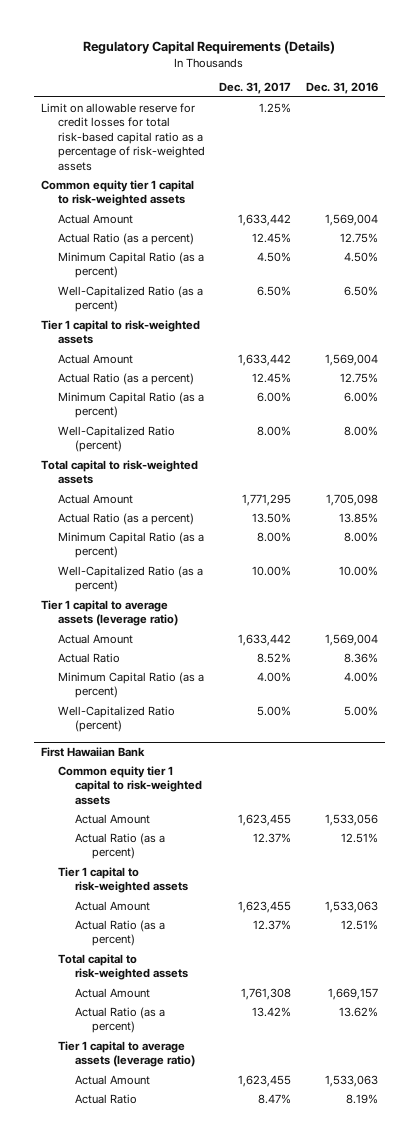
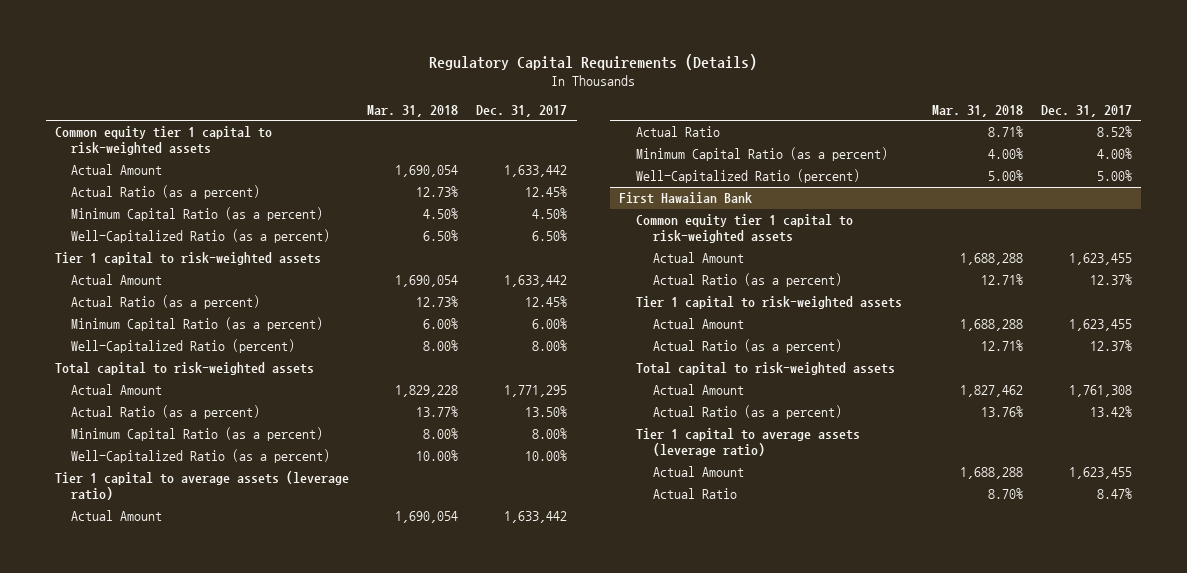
[305,82,378,95] Dec. 31, 2016 -> none
none -> [367,104,459,117] Mar. 31, 2018
[40,102,206,171] Limit on allowable reserve for credit losses for total risk-based capital ratio as a percentage of risk-weighted assets -> none

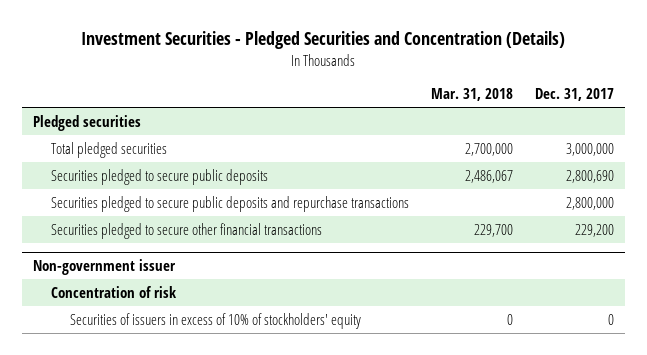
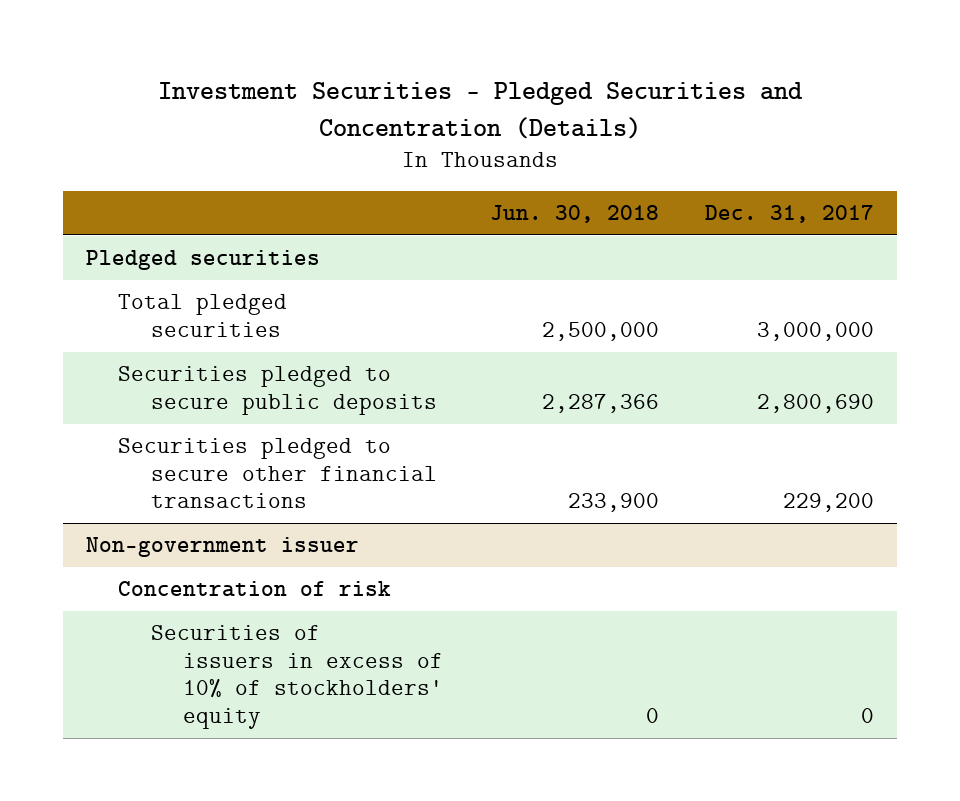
[431,88,514,102] Mar. 31, 2018 -> none
none -> [489,205,659,224] Jun. 30, 2018
[51,195,410,212] Securities pledged to secure public deposits and repurchase transactions -> none

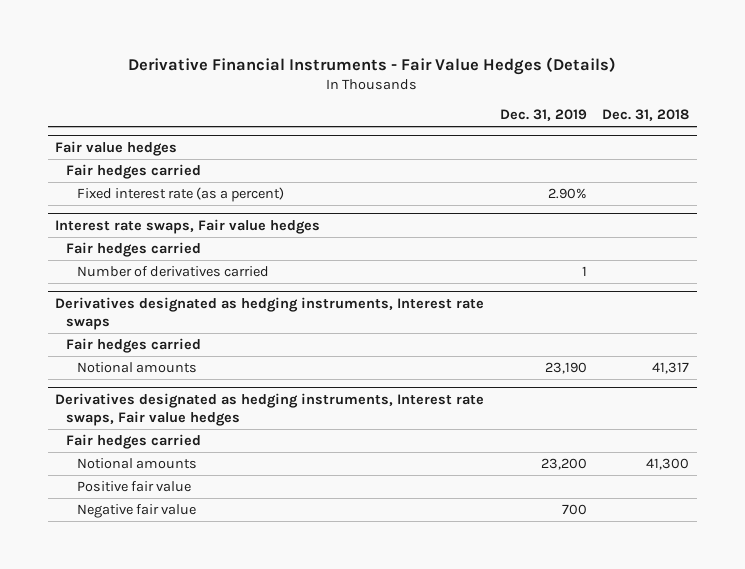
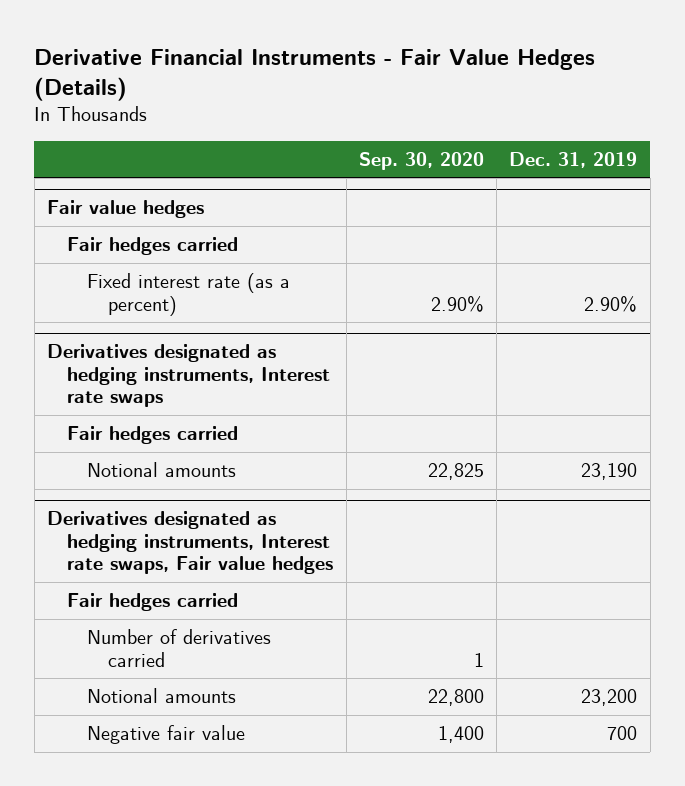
[602,109,690,122] Dec. 31, 2018 -> none
none -> [358,151,484,170] Sep. 30, 2020
[55,218,321,234] Interest rate swaps, Fair value hedges -> none
[66,241,202,257] Fair hedges carried -> none
[76,265,269,277] Number of derivatives carried -> none
none -> [87,629,272,667] Number of derivatives carried
[76,480,191,492] Positive fair value -> none

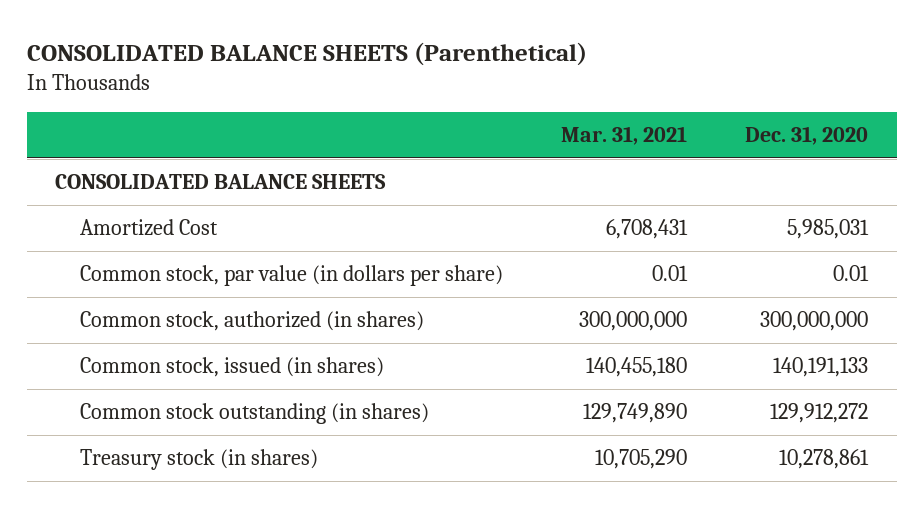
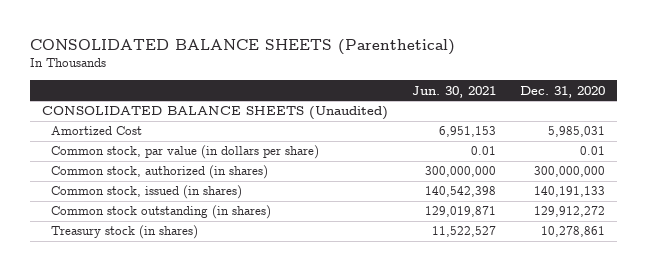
[561,126,688,146] Mar. 31, 2021 -> none
none -> [411,85,496,98] Jun. 30, 2021
[55,174,387,190] CONSOLIDATED BALANCE SHEETS -> [41,106,388,121] CONSOLIDATED BALANCE SHEETS (Unaudited)

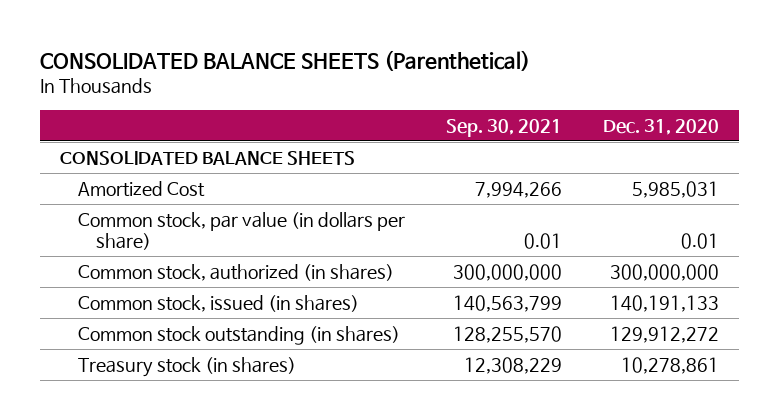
[411,85,496,98] Jun. 30, 2021 -> none
none -> [445,118,562,137] Sep. 30, 2021
[41,106,388,121] CONSOLIDATED BALANCE SHEETS (Unaudited) -> [60,150,356,165] CONSOLIDATED BALANCE SHEETS

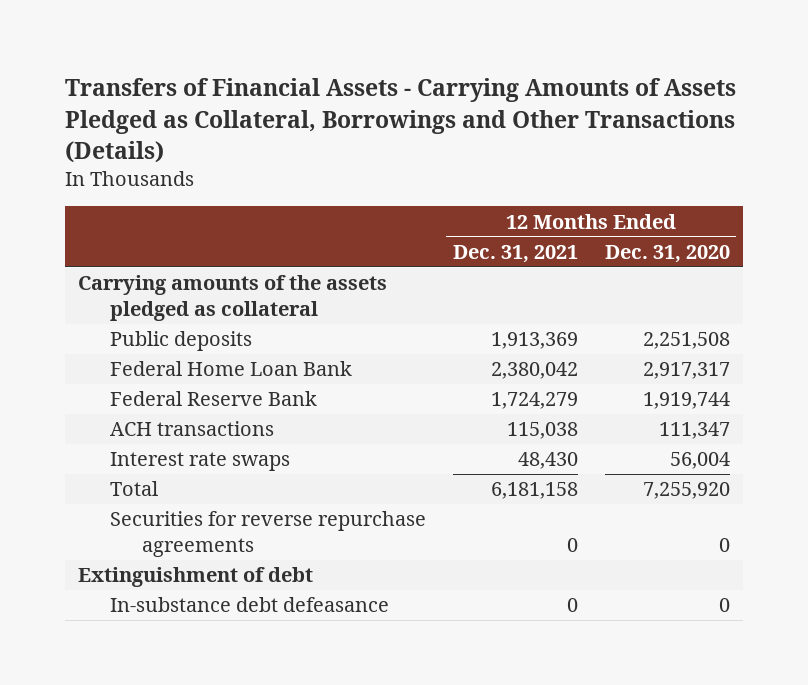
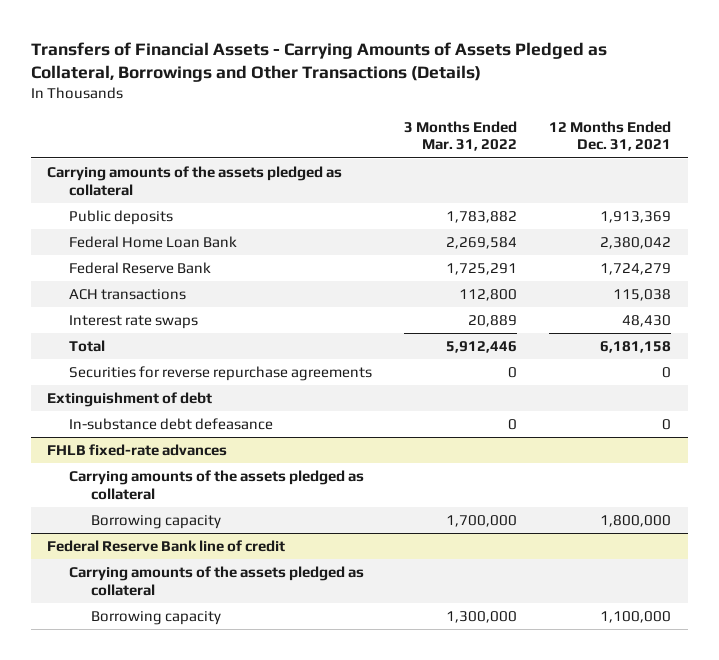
[604,244,730,263] Dec. 31, 2020 -> none
none -> [404,120,518,152] 3 Months Ended Mar. 31, 2022
none -> [47,444,228,457] FHLB fixed-rate advances
none -> [69,470,365,500] Carrying amounts of the assets pledged as collateral
none -> [91,515,222,530] Borrowing capacity
none -> [47,540,286,553] Federal Reserve Bank line of credit
none -> [69,566,365,596] Carrying amounts of the assets pledged as collateral
none -> [91,611,222,626] Borrowing capacity

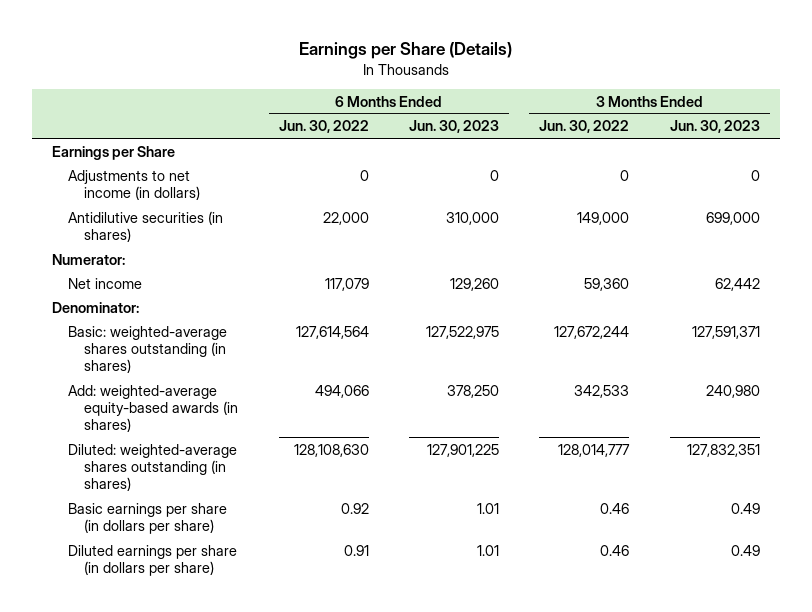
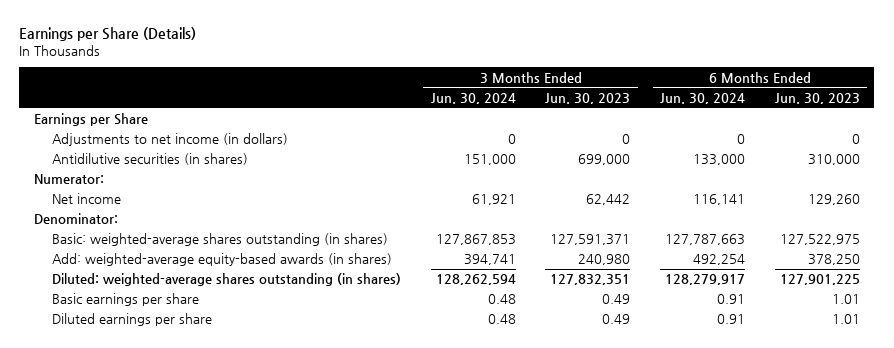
[278,120,369,134] Jun. 30, 2022 -> none
[539,120,630,134] Jun. 30, 2022 -> none
none -> [430,92,516,104] Jun. 30, 2024
none -> [659,92,745,104] Jun. 30, 2024
[68,502,228,534] Basic earnings per share (in dollars per share) -> [52,293,200,307] Basic earnings per share
[68,544,238,576] Diluted earnings per share (in dollars per share) -> [52,313,213,327] Diluted earnings per share

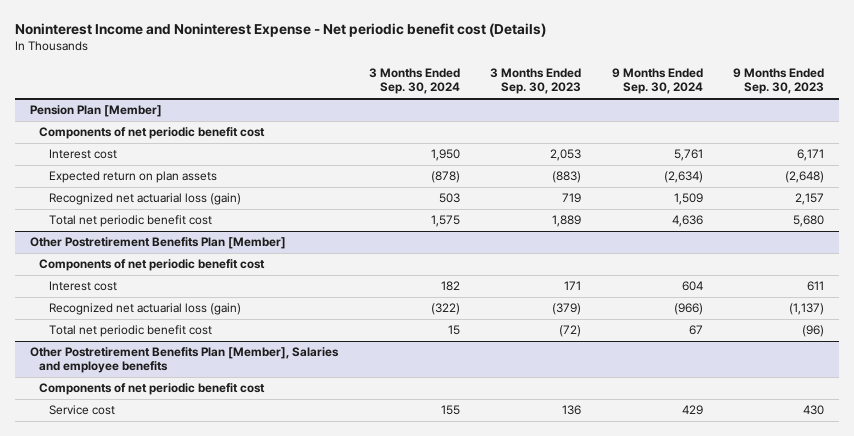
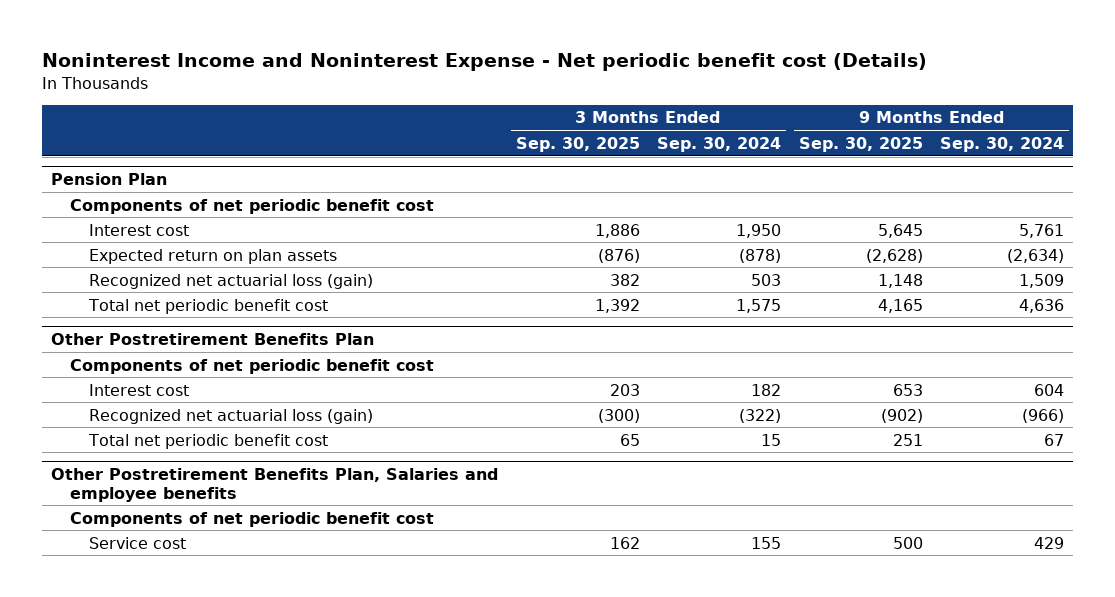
[490,68,582,95] 3 Months Ended Sep. 30, 2023 -> none
[733,68,825,95] 9 Months Ended Sep. 30, 2023 -> none
none -> [515,136,640,152] Sep. 30, 2025
none -> [798,136,923,152] Sep. 30, 2025
[30,105,163,118] Pension Plan [Member] -> [50,172,167,185] Pension Plan
[30,237,287,250] Other Postretirement Benefits Plan [Member] -> [50,332,374,345] Other Postretirement Benefits Plan
[30,347,340,374] Other Postretirement Benefits Plan [Member], Salaries and employee benefits -> [50,467,498,502] Other Postretirement Benefits Plan, Salaries and employee benefits

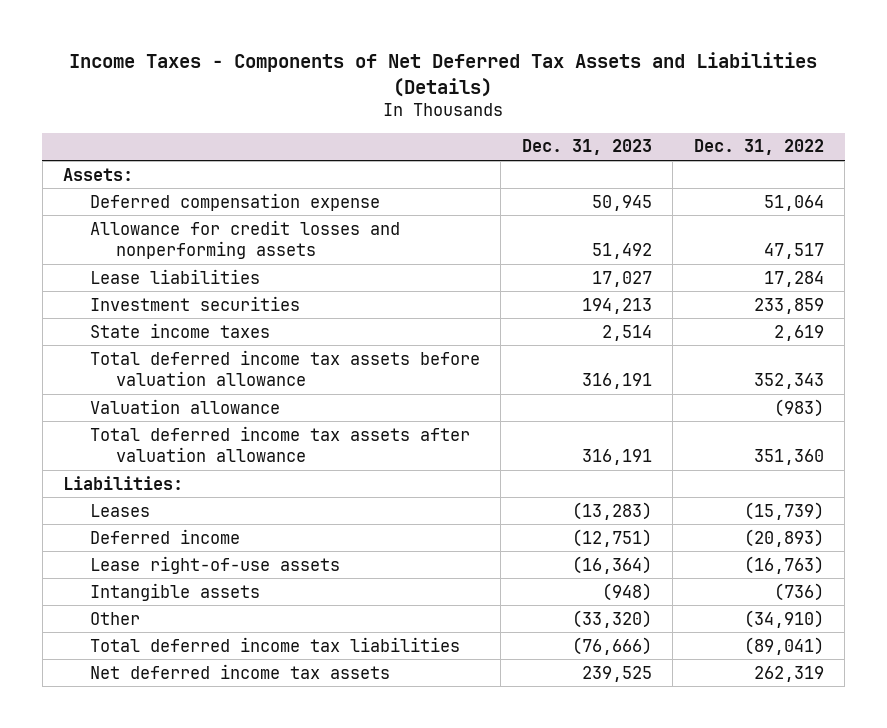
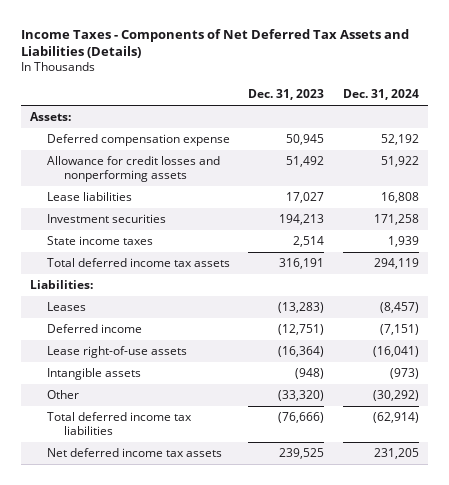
[693,139,824,156] Dec. 31, 2022 -> none
none -> [342,89,419,101] Dec. 31, 2024
[89,349,480,387] Total deferred income tax assets before valuation allowance -> none
[89,398,280,414] Valuation allowance -> none
[89,425,470,463] Total deferred income tax assets after valuation allowance -> [47,258,231,268] Total deferred income tax assets

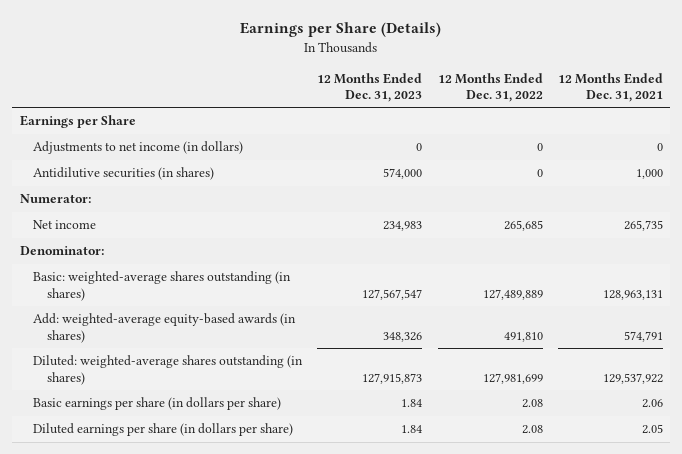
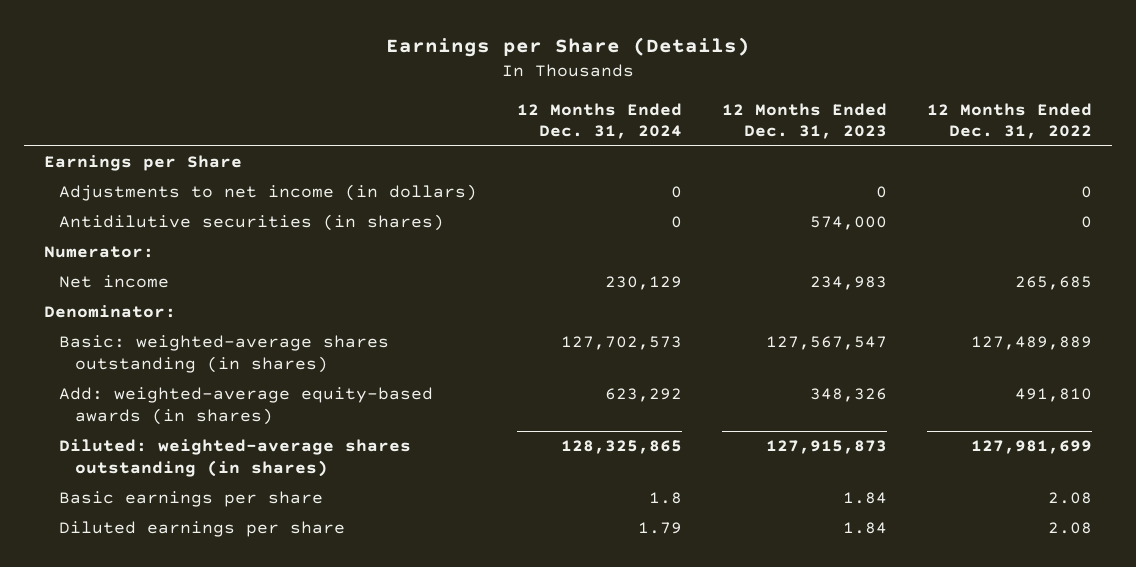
[557,72,663,103] 12 Months Ended Dec. 31, 2021 -> none
none -> [517,102,683,140] 12 Months Ended Dec. 31, 2024
[33,397,282,411] Basic earnings per share (in dollars per share) -> [59,491,324,508] Basic earnings per share
[33,423,294,437] Diluted earnings per share (in dollars per share) -> [59,521,346,538] Diluted earnings per share

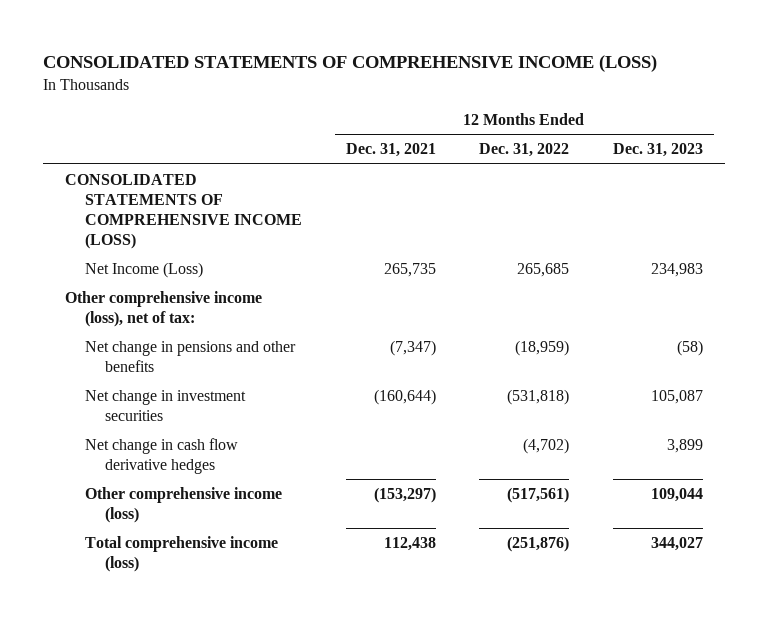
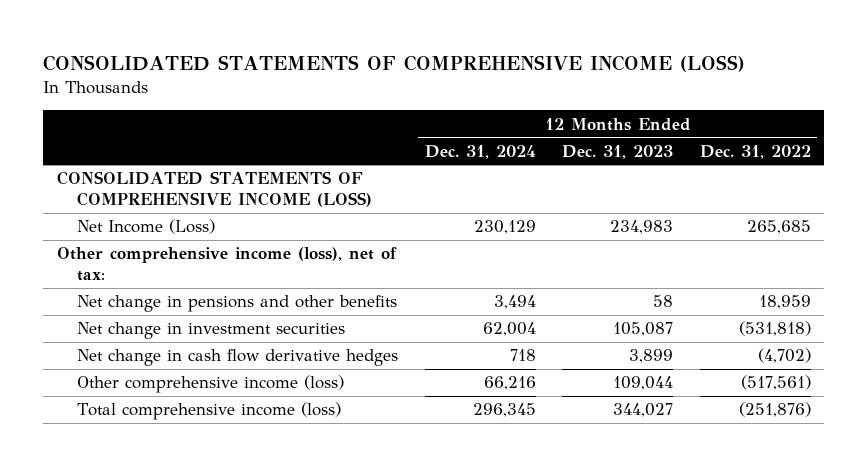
[345,143,436,158] Dec. 31, 2021 -> none
none -> [424,144,536,159] Dec. 31, 2024
[515,339,570,356] (18,959) -> [758,295,811,310] 18,959
[677,339,704,356] (58) -> [653,295,674,308] 58

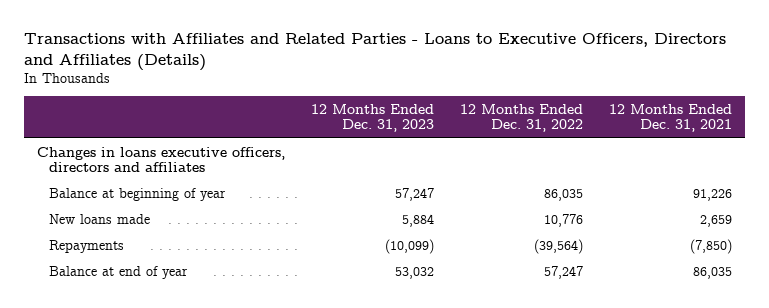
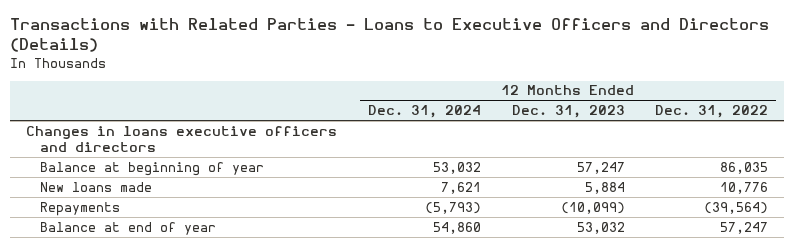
[23,33,726,71] Transactions with Affiliates and Related Parties - Loans to Executive Officers, Directors and Affiliates (Details) -> [10,18,770,53] Transactions with Related Parties - Loans to Executive Officers and Directors (Details)
[609,103,733,133] 12 Months Ended Dec. 31, 2021 -> none
none -> [367,105,481,119] Dec. 31, 2024
[36,146,285,172] Changes in loans executive officers, directors and affiliates -> [25,125,337,153] Changes in loans executive officers and directors

